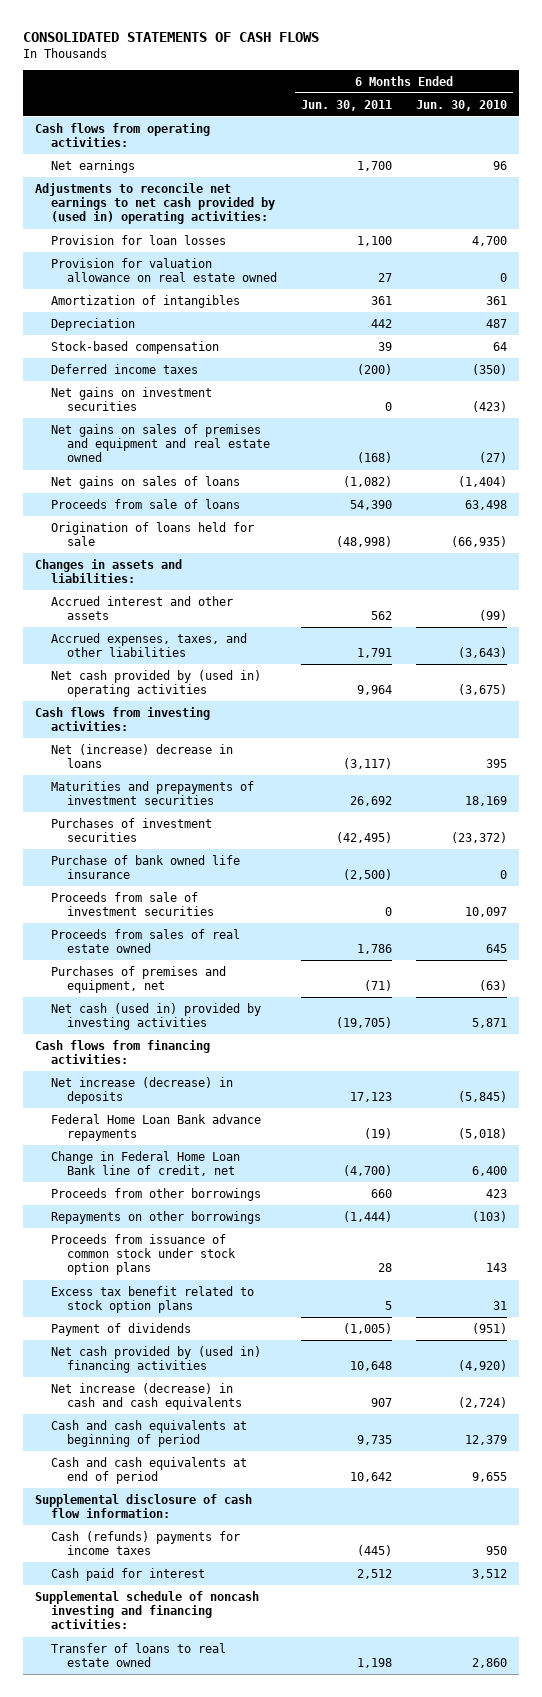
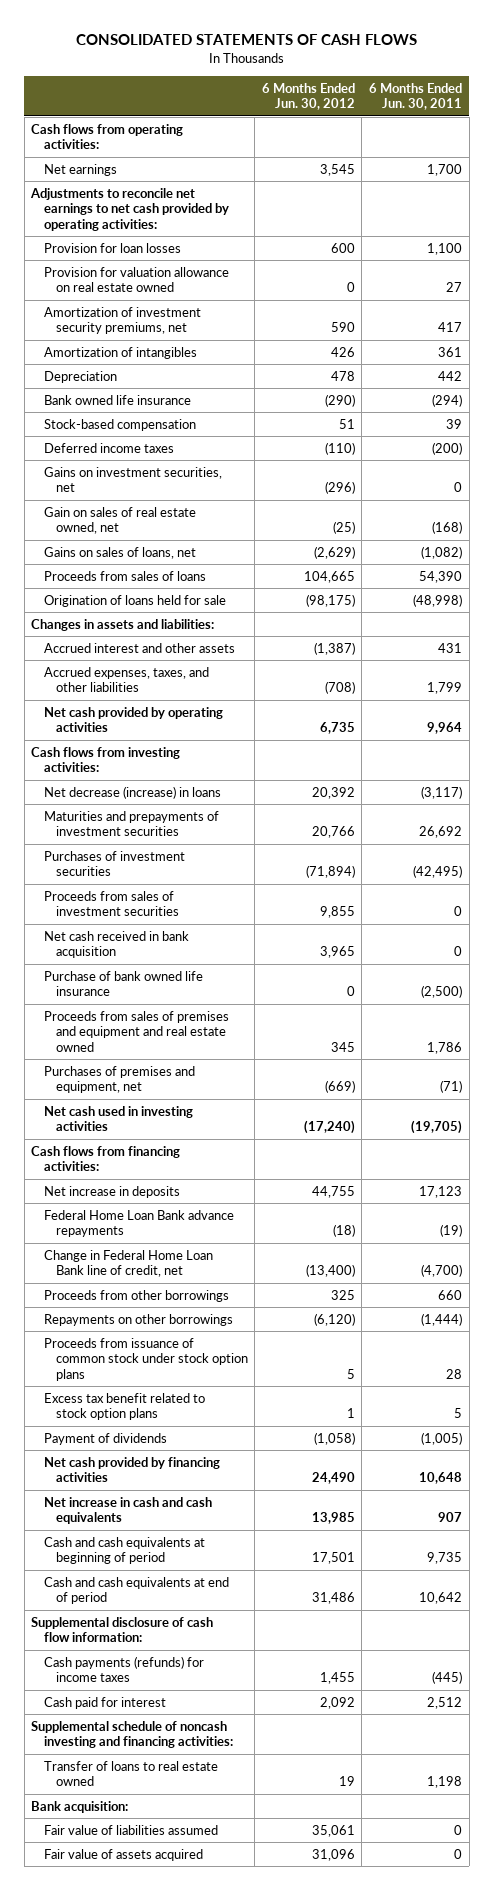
[415,99,507,111] Jun. 30, 2010 -> none
none -> [261,82,355,111] 6 Months Ended Jun. 30, 2012
[34,182,275,225] Adjustments to reconcile net earnings to net cash provided by (used in) operating activities: -> [30,187,229,231] Adjustments to reconcile net earnings to net cash provided by operating activities:
none -> [43,306,201,335] Amortization of investment security premiums, net
none -> [43,394,191,405] Bank owned life insurance
[50,386,212,412] Net gains on investment securities -> [43,466,222,493] Gains on investment securities, net
[50,423,270,463] Net gains on sales of premises and equipment and real estate owned -> [43,506,196,535] Gain on sales of real estate owned, net
[50,475,240,489] Net gains on sales of loans -> [43,546,196,559] Gains on sales of loans, net
[50,498,240,509] Proceeds from sale of loans -> [43,570,206,581] Proceeds from sales of loans
[370,611,392,621] 562 -> [438,642,463,653] 431
[356,648,392,659] 1,791 -> [427,682,463,695] 1,799
[50,669,261,698] Net cash provided by (used in) operating activities -> [43,706,223,733] Net cash provided by operating activities
[50,743,233,769] Net (increase) decrease in loans -> [43,785,221,799] Net decrease (increase) in loans
none -> [43,890,179,917] Proceeds from sales of investment securities
none -> [43,930,189,959] Net cash received in bank acquisition
[50,891,214,917] Proceeds from sale of investment securities -> none
[50,928,240,954] Proceeds from sales of real estate owned -> [43,1010,229,1052] Proceeds from sales of premises and equipment and real estate owned
[50,1002,261,1031] Net cash (used in) provided by investing activities -> [43,1105,193,1132] Net cash used in investing activities
[50,1076,233,1105] Net increase (decrease) in deposits -> [43,1185,180,1198] Net increase in deposits
[50,1345,261,1374] Net cash provided by (used in) financing activities -> [43,1456,220,1483] Net cash provided by financing activities
[50,1382,242,1411] Net increase (decrease) in cash and cash equivalents -> [43,1496,212,1525] Net increase in cash and cash equivalents
[50,1530,240,1556] Cash (refunds) payments for income taxes -> [43,1655,204,1683] Cash payments (refunds) for income taxes
none -> [31,1800,129,1813] Bank acquisition:
none -> [43,1824,218,1835] Fair value of liabilities assumed
none -> [43,1848,203,1861] Fair value of assets acquired

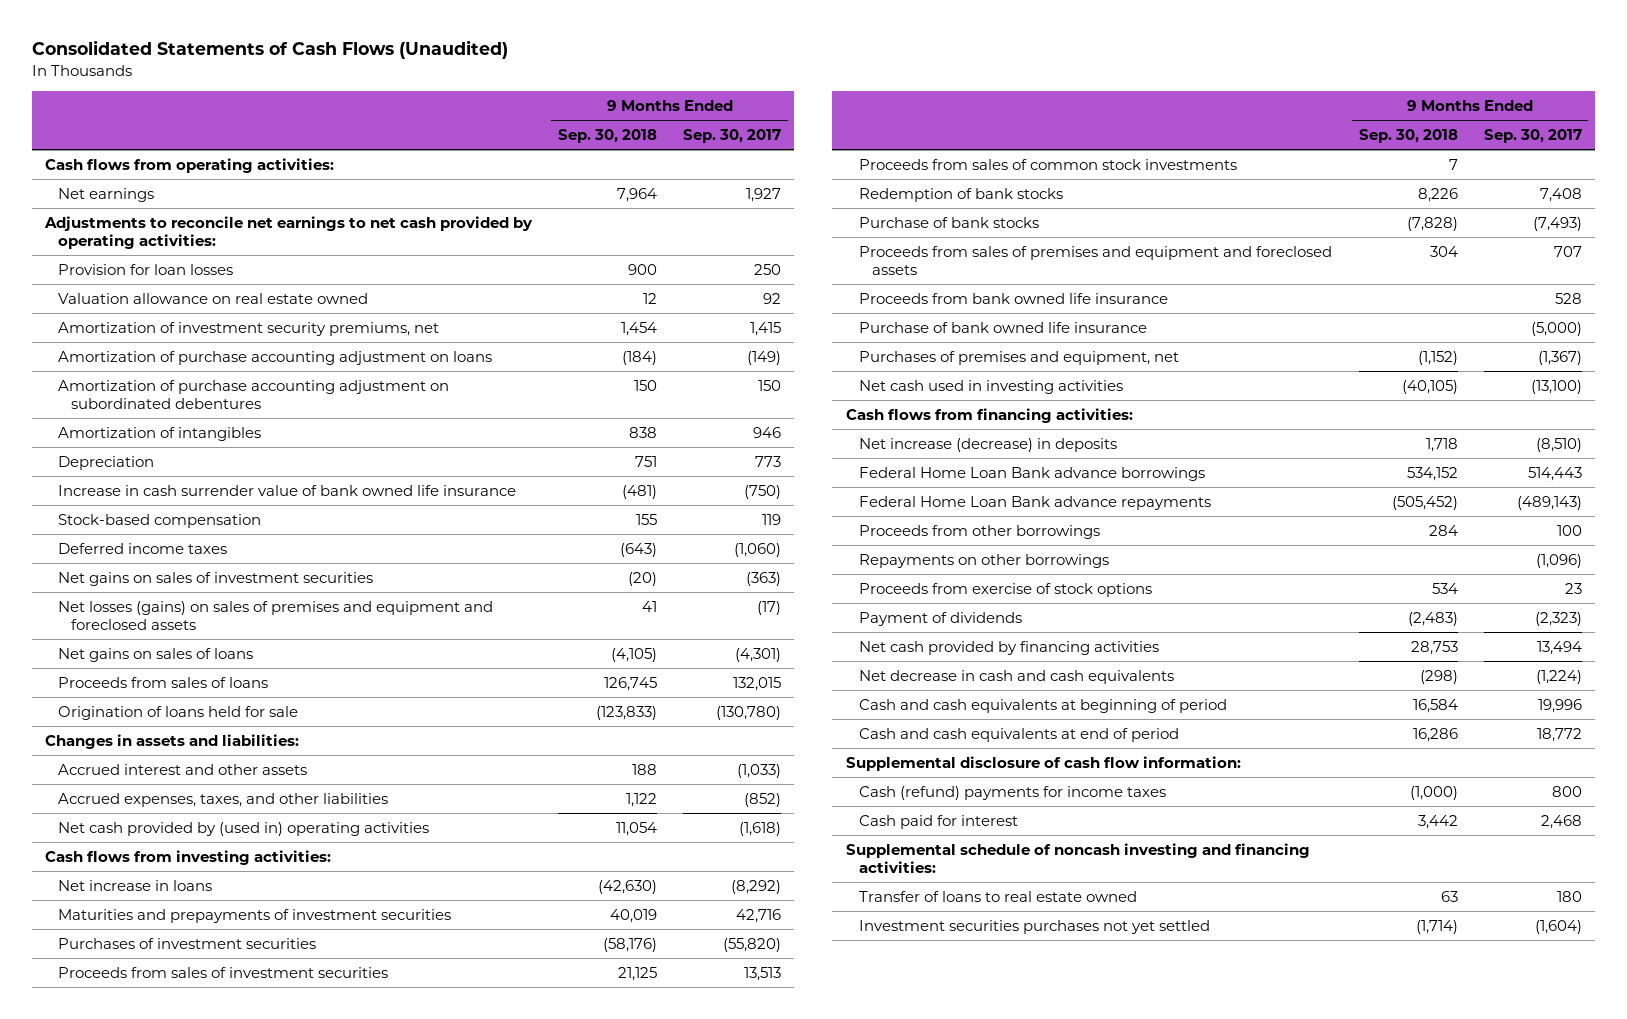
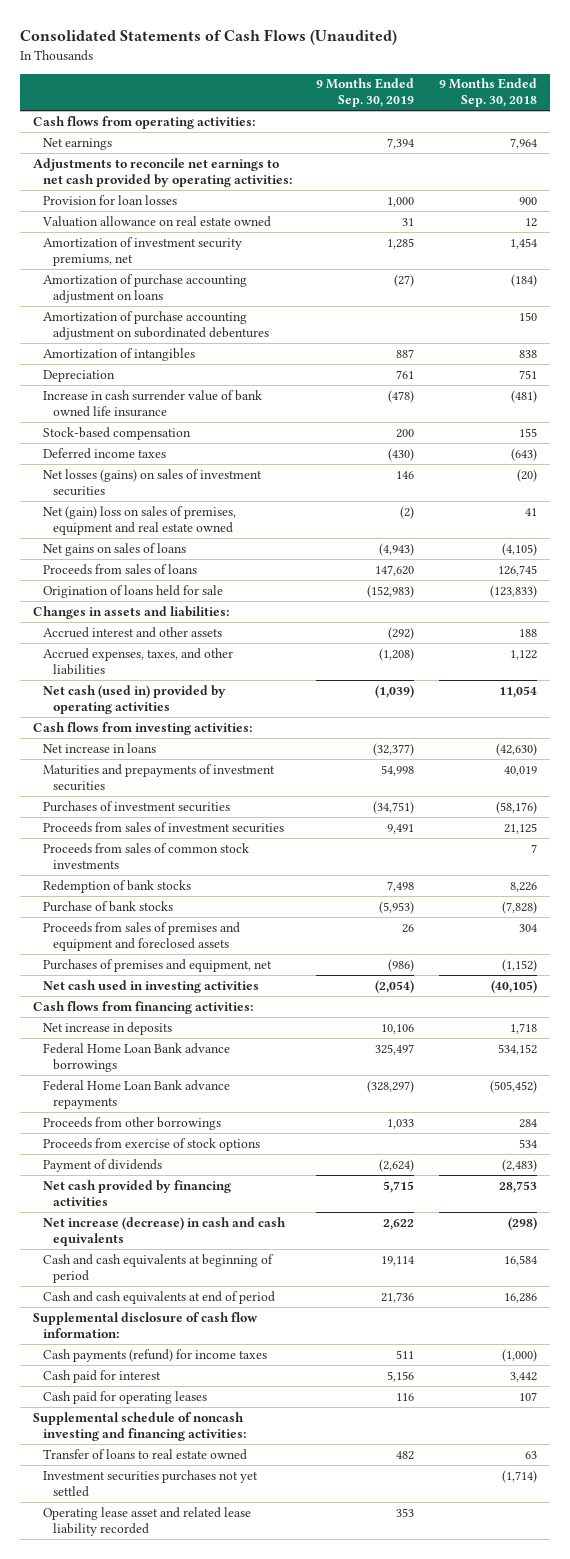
[683,129,782,144] Sep. 30, 2017 -> none
none -> [316,78,415,108] 9 Months Ended Sep. 30, 2019
[57,571,373,586] Net gains on sales of investment securities -> [42,468,262,496] Net losses (gains) on sales of investment securities
[57,600,493,630] Net losses (gains) on sales of premises and equipment and foreclosed assets -> [42,505,236,535] Net (gain) loss on sales of premises, equipment and real estate owned
[57,821,429,836] Net cash provided by (used in) operating activities -> [42,684,226,714] Net cash (used in) provided by operating activities
[858,292,1168,304] Proceeds from bank owned life insurance -> none
[858,321,1147,333] Purchase of bank owned life insurance -> none
[858,437,1117,452] Net increase (decrease) in deposits -> [42,1021,172,1035] Net increase in deposits
[858,553,1109,568] Repayments on other borrowings -> none
[858,669,1174,684] Net decrease in cash and cash equivalents -> [42,1216,286,1246] Net increase (decrease) in cash and cash equivalents
[858,785,1166,800] Cash (refund) payments for income taxes -> [42,1348,267,1362] Cash payments (refund) for income taxes
none -> [42,1390,207,1404] Cash paid for operating leases
none -> [42,1506,251,1536] Operating lease asset and related lease liability recorded

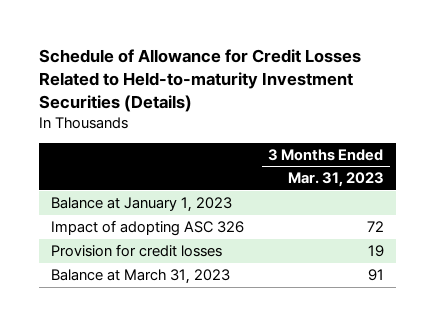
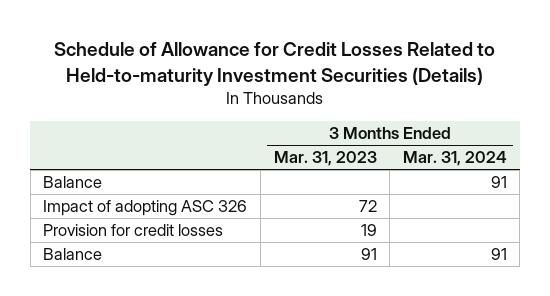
none -> [402,151,507,167] Mar. 31, 2024
[51,197,233,213] Balance at January 1, 2023 -> [43,176,103,189] Balance
[51,269,231,285] Balance at March 31, 2023 -> [43,248,103,261] Balance

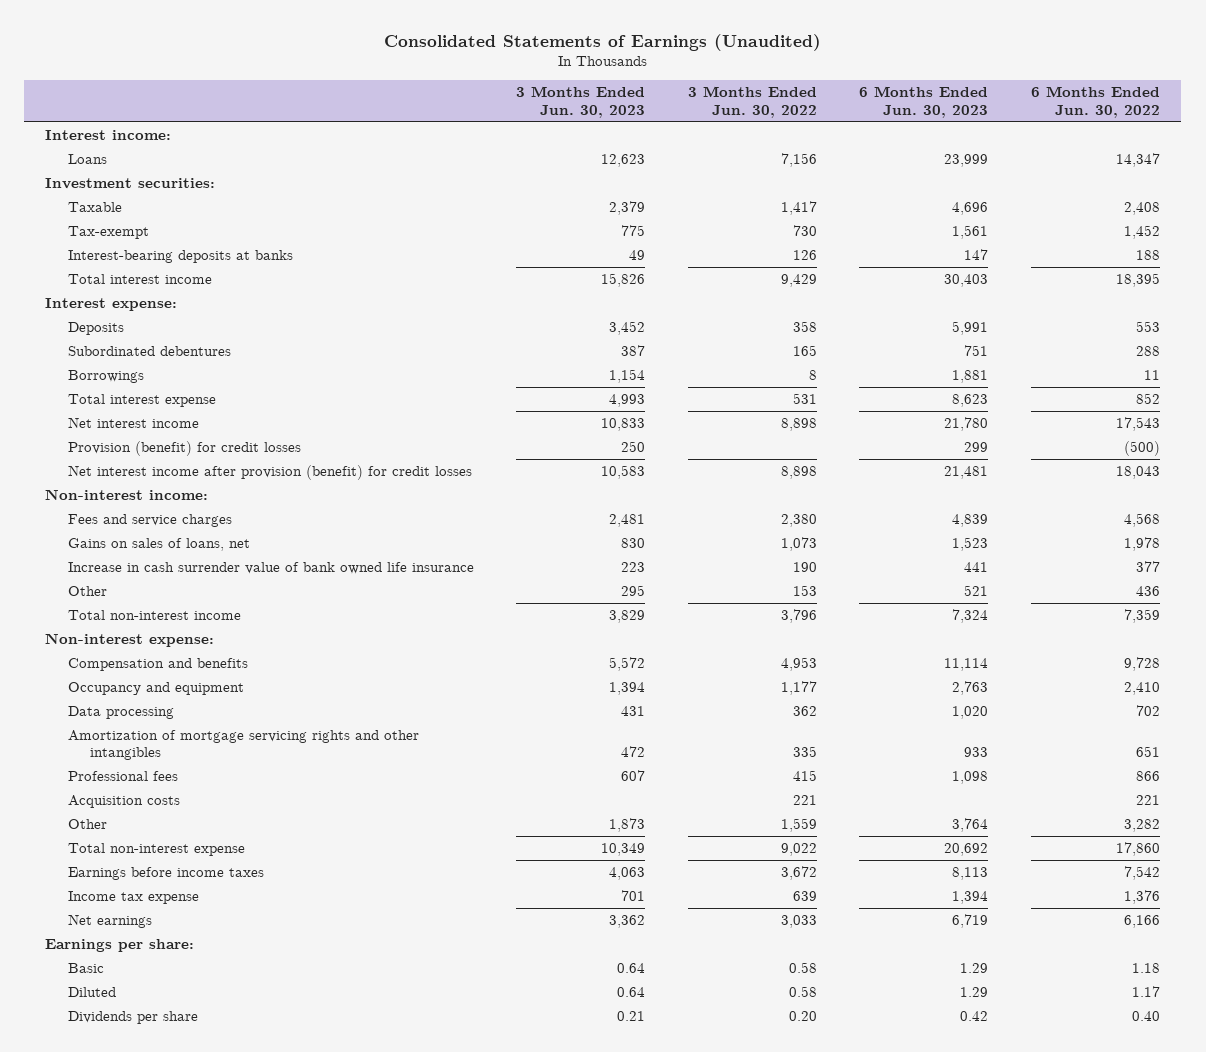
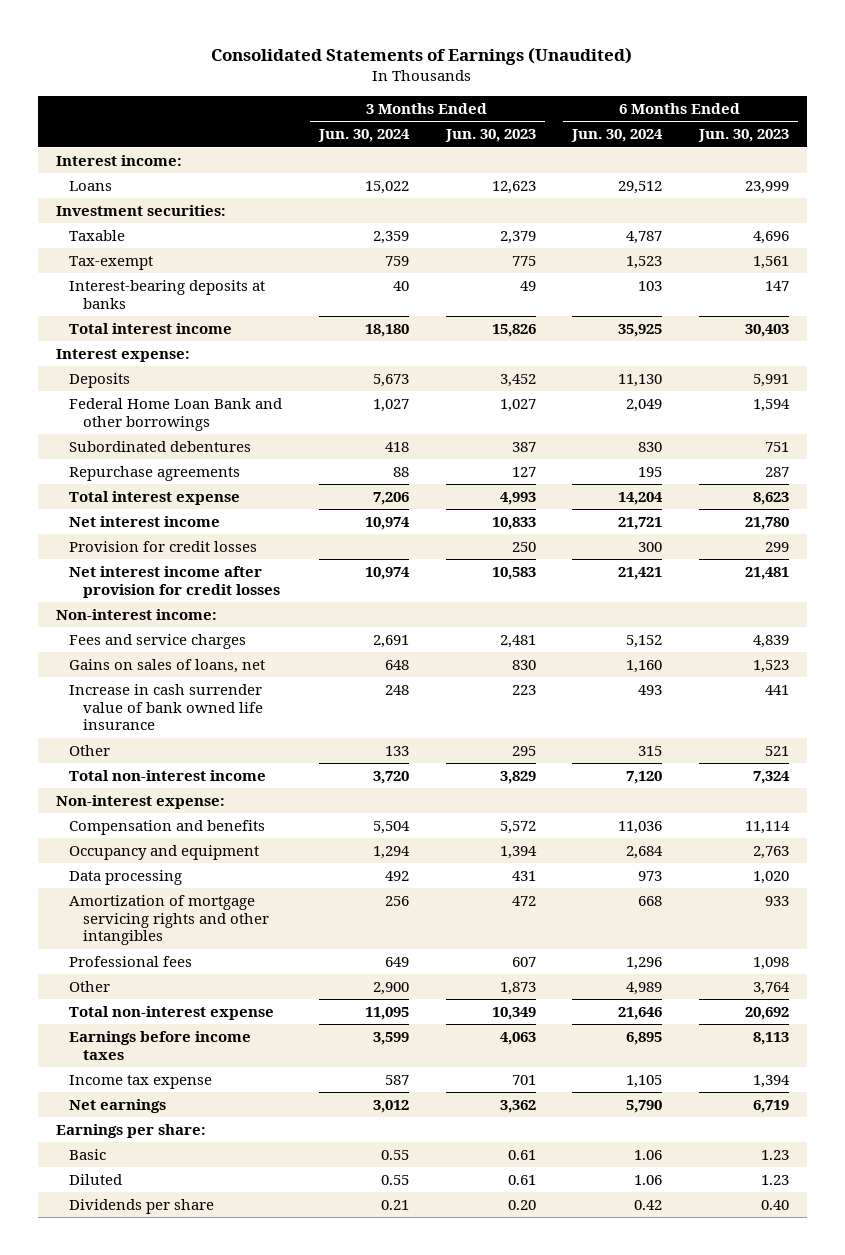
[687,86,817,118] 3 Months Ended Jun. 30, 2022 -> none
[1031,86,1161,118] 6 Months Ended Jun. 30, 2022 -> none
none -> [317,129,410,143] Jun. 30, 2024
none -> [571,129,664,143] Jun. 30, 2024
none -> [69,398,283,431] Federal Home Loan Bank and other borrowings
[67,369,144,383] Borrowings -> none
none -> [69,466,241,482] Repurchase agreements
[67,440,301,456] Provision (benefit) for credit losses -> [69,541,258,553] Provision for credit losses
[67,464,472,480] Net interest income after provision (benefit) for credit losses -> [69,566,280,598] Net interest income after provision for credit losses
[67,794,180,808] Acquisition costs -> none
[617,962,646,973] 0.64 -> [507,1150,536,1161] 0.61
[960,962,989,973] 1.29 -> [760,1150,789,1161] 1.23
[617,986,646,997] 0.64 -> [507,1175,536,1186] 0.61
[960,986,989,997] 1.29 -> [760,1175,789,1186] 1.23
[617,1010,646,1021] 0.21 -> [507,1200,536,1211] 0.20
[960,1010,989,1021] 0.42 -> [760,1200,789,1211] 0.40

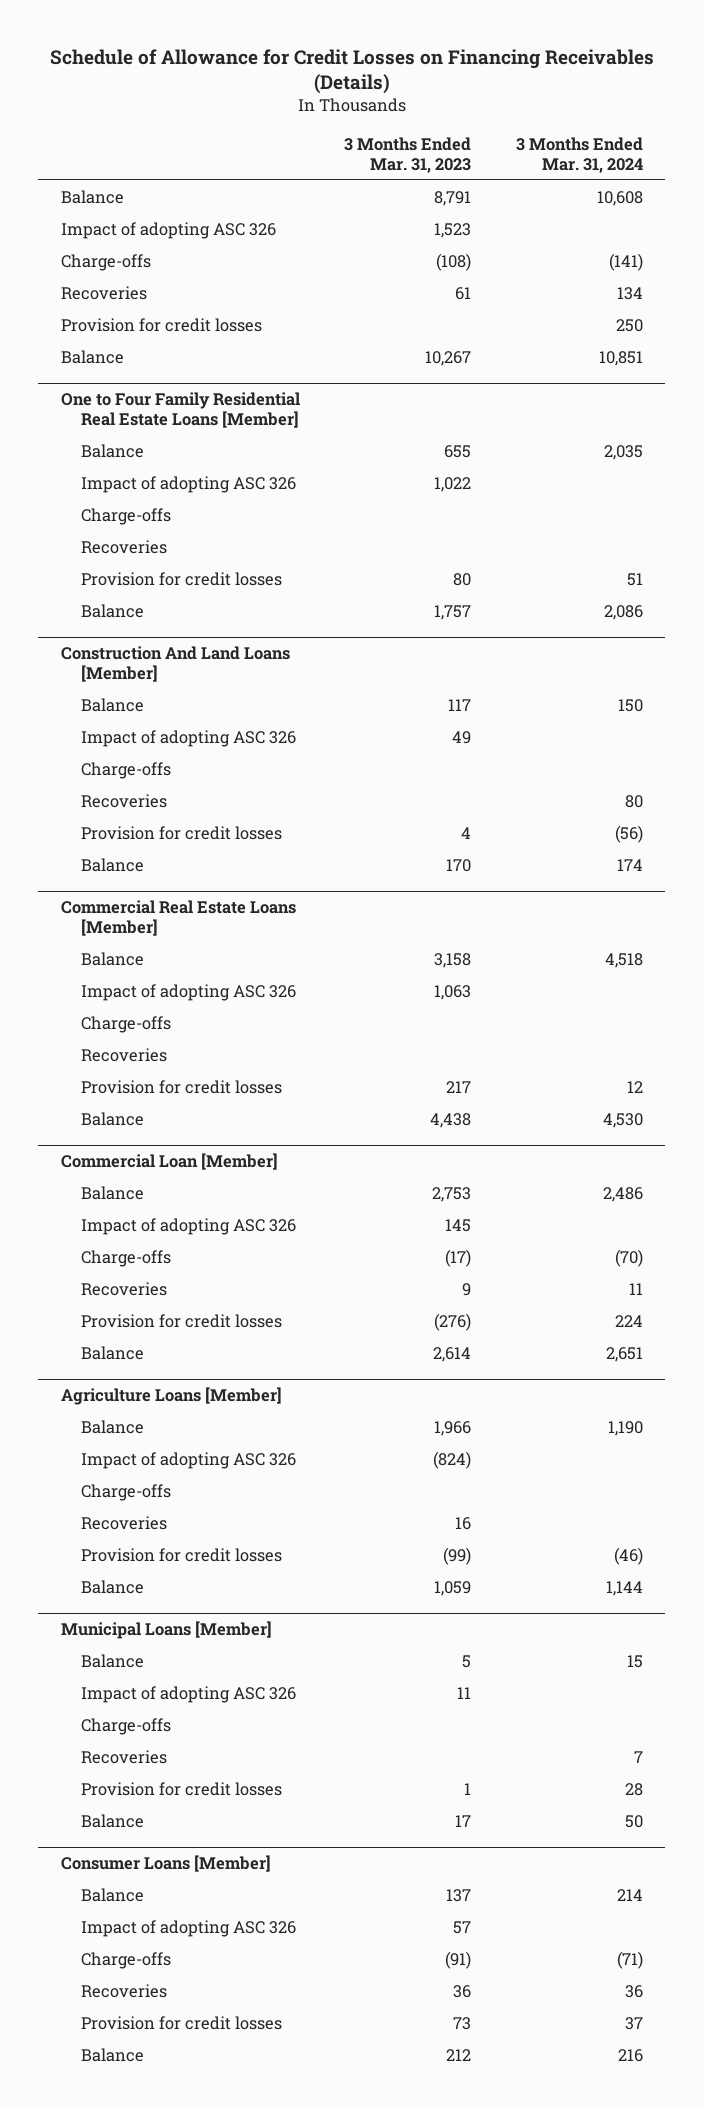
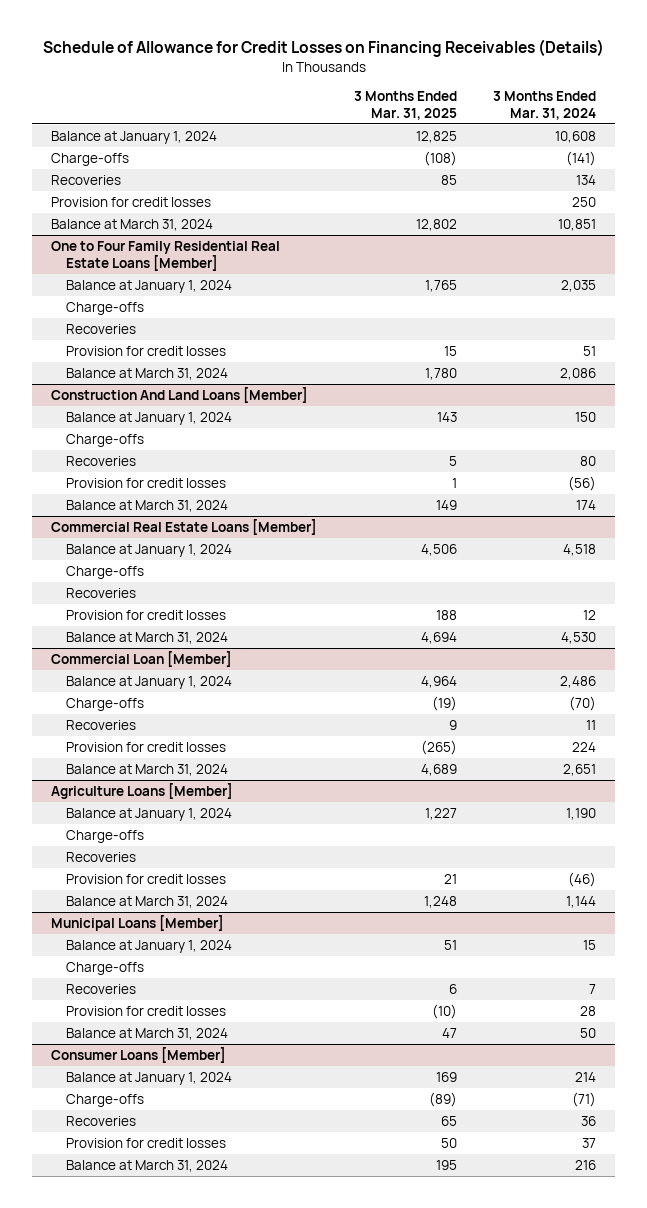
[344,136,472,173] 3 Months Ended Mar. 31, 2023 -> none
none -> [353,91,457,120] 3 Months Ended Mar. 31, 2025
[60,221,276,239] Impact of adopting ASC 326 -> none
[60,189,124,204] Balance -> [50,131,217,145] Balance at January 1, 2024
[60,349,124,364] Balance -> [50,219,213,232] Balance at March 31, 2024
[81,475,297,493] Impact of adopting ASC 326 -> none
[81,443,145,458] Balance -> [66,280,233,294] Balance at January 1, 2024
[81,603,145,618] Balance -> [66,368,229,381] Balance at March 31, 2024
[81,729,297,747] Impact of adopting ASC 326 -> none
[81,697,145,712] Balance -> [66,412,233,426] Balance at January 1, 2024
[81,857,145,872] Balance -> [66,500,229,513] Balance at March 31, 2024
[81,983,297,1001] Impact of adopting ASC 326 -> none
[81,951,145,966] Balance -> [66,544,233,558] Balance at January 1, 2024
[81,1111,145,1126] Balance -> [66,632,229,645] Balance at March 31, 2024
[81,1217,297,1235] Impact of adopting ASC 326 -> none
[81,1185,145,1200] Balance -> [66,676,233,690] Balance at January 1, 2024
[81,1345,145,1360] Balance -> [66,764,229,777] Balance at March 31, 2024
[81,1451,297,1469] Impact of adopting ASC 326 -> none
[81,1419,145,1434] Balance -> [66,808,233,822] Balance at January 1, 2024
[81,1579,145,1594] Balance -> [66,896,229,909] Balance at March 31, 2024
[81,1685,297,1703] Impact of adopting ASC 326 -> none
[81,1653,145,1668] Balance -> [66,940,233,954] Balance at January 1, 2024
[81,1813,145,1828] Balance -> [66,1028,229,1041] Balance at March 31, 2024
[81,1919,297,1937] Impact of adopting ASC 326 -> none
[81,1887,145,1902] Balance -> [66,1072,233,1086] Balance at January 1, 2024
[81,2047,145,2062] Balance -> [66,1160,229,1173] Balance at March 31, 2024

